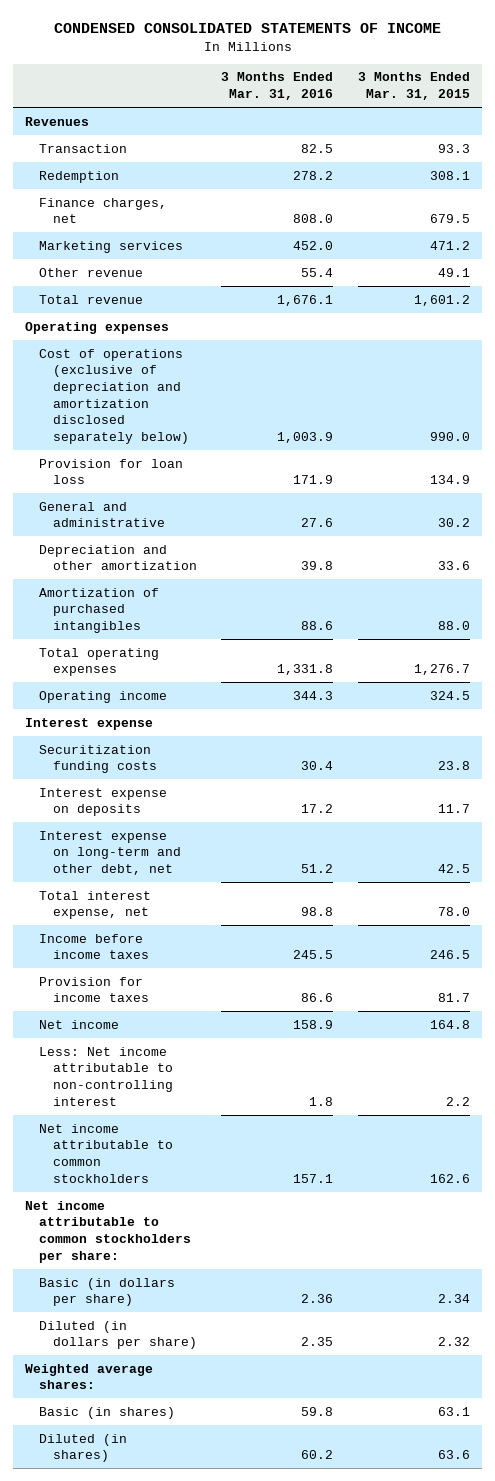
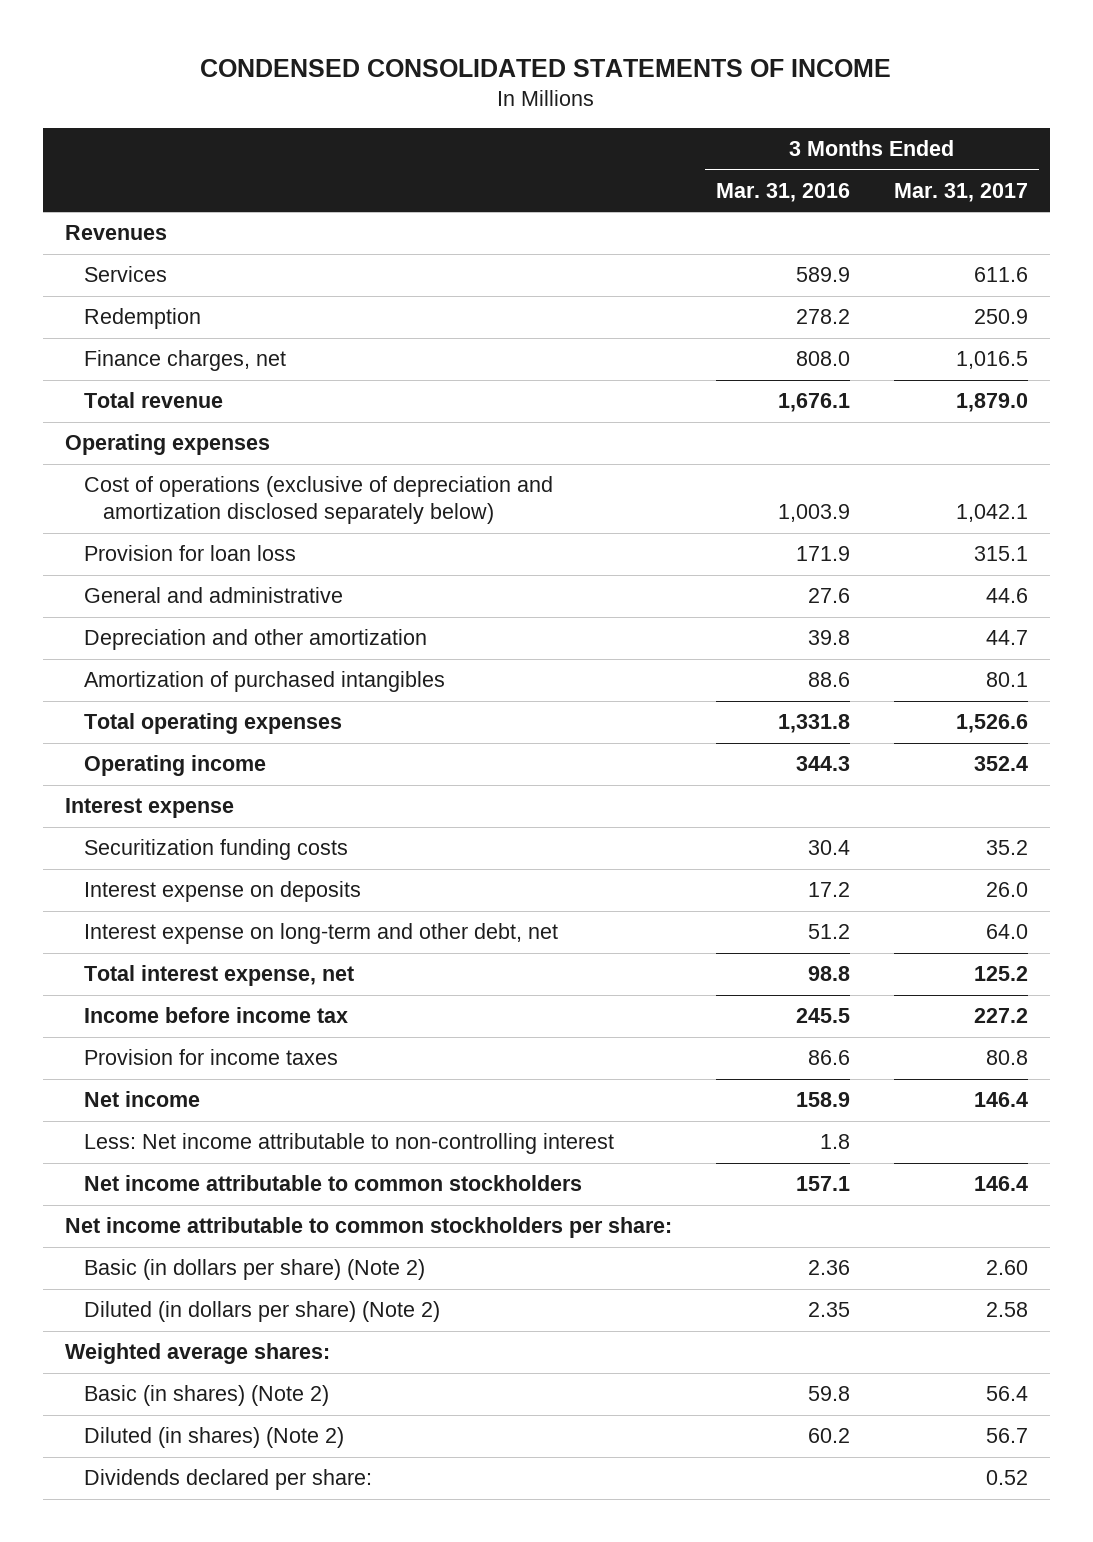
[357,72,470,101] 3 Months Ended Mar. 31, 2015 -> none
none -> [893,182,1028,202] Mar. 31, 2017
[39,143,128,153] Transaction -> none
none -> [84,266,168,283] Services
[39,240,184,253] Marketing services -> none
[39,267,144,277] Other revenue -> none
[39,933,150,960] Income before income taxes -> [84,1007,349,1024] Income before income tax
[39,1277,176,1307] Basic (in dollars per share) -> [84,1259,426,1281] Basic (in dollars per share) (Note 2)
[39,1320,198,1350] Diluted (in dollars per share) -> [84,1301,441,1323] Diluted (in dollars per share) (Note 2)
[39,1406,176,1419] Basic (in shares) -> [84,1385,330,1407] Basic (in shares) (Note 2)
[39,1433,128,1463] Diluted (in shares) -> [84,1427,345,1449] Diluted (in shares) (Note 2)
none -> [84,1469,373,1491] Dividends declared per share:

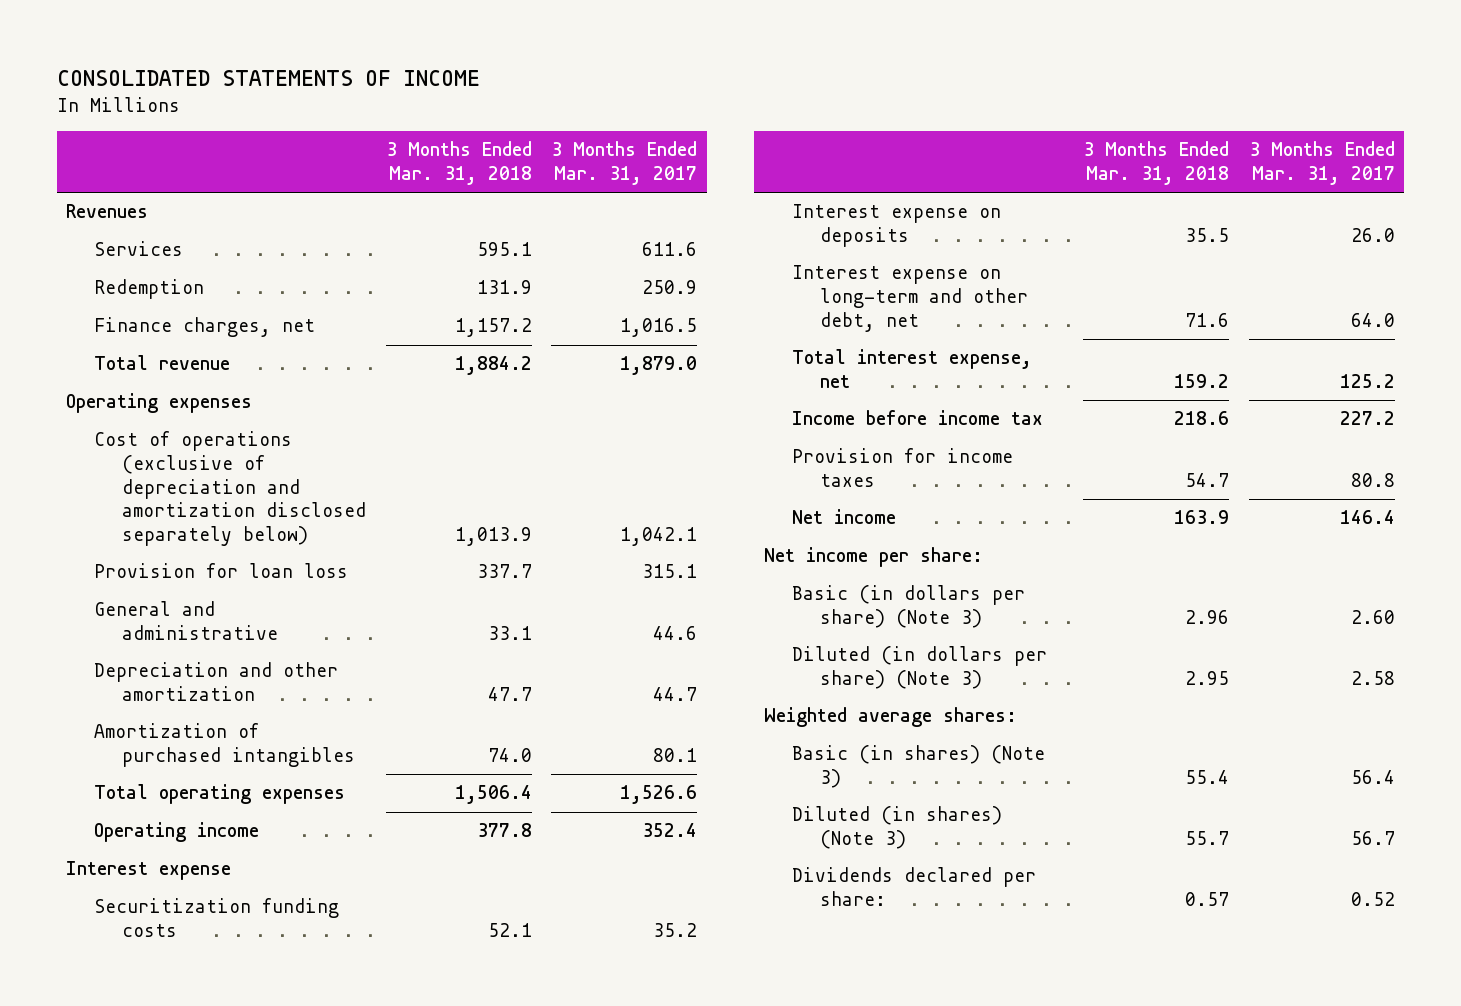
[200,58,892,77] CONDENSED CONSOLIDATED STATEMENTS OF INCOME -> [56,70,480,87] CONSOLIDATED STATEMENTS OF INCOME
[715,182,850,202] Mar. 31, 2016 -> none
none -> [385,141,532,185] 3 Months Ended Mar. 31, 2018
[84,1133,615,1155] Less: Net income attributable to non-controlling interest -> none
[84,1175,583,1192] Net income attributable to common stockholders -> none
[65,1217,673,1239] Net income attributable to common stockholders per share: -> [763,547,983,568] Net income per share:
[84,1259,426,1281] Basic (in dollars per share) (Note 2) -> [791,585,1025,629] Basic (in dollars per share) (Note 3)
[84,1301,441,1323] Diluted (in dollars per share) (Note 2) -> [791,646,1047,690] Diluted (in dollars per share) (Note 3)
[84,1385,330,1407] Basic (in shares) (Note 2) -> [791,745,1045,789] Basic (in shares) (Note 3)
[84,1427,345,1449] Diluted (in shares) (Note 2) -> [791,806,1002,850] Diluted (in shares) (Note 3)

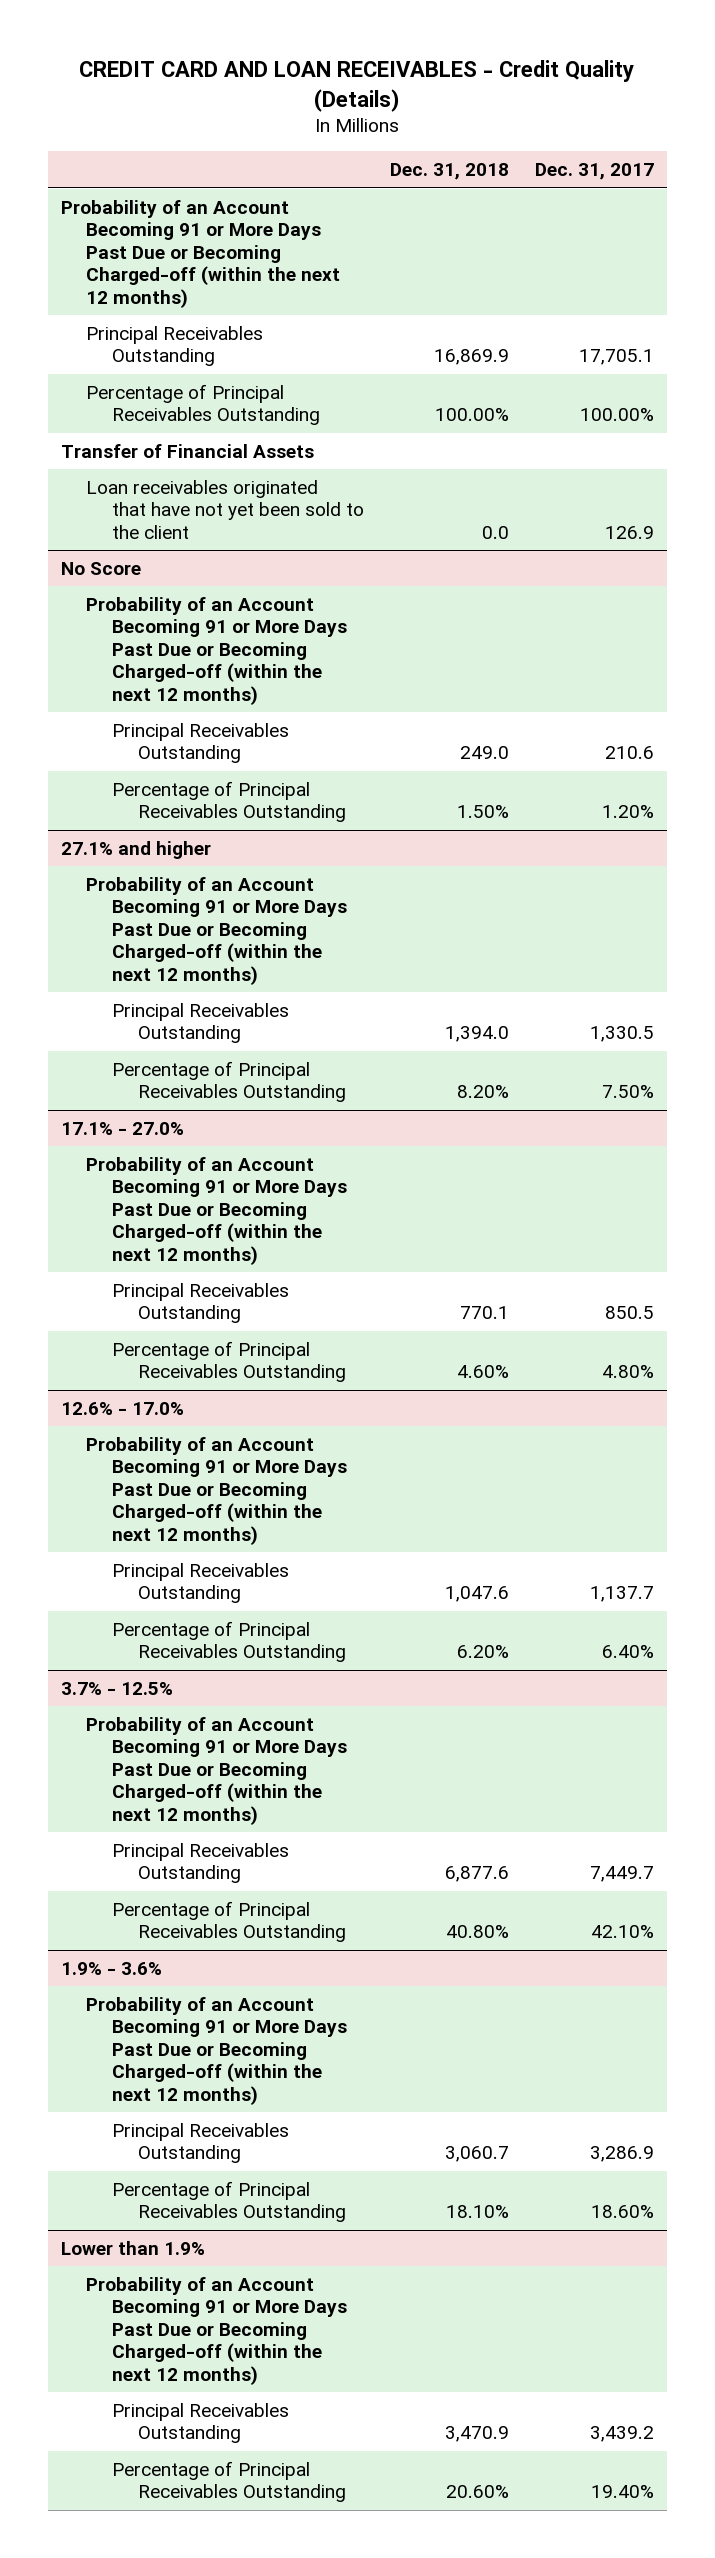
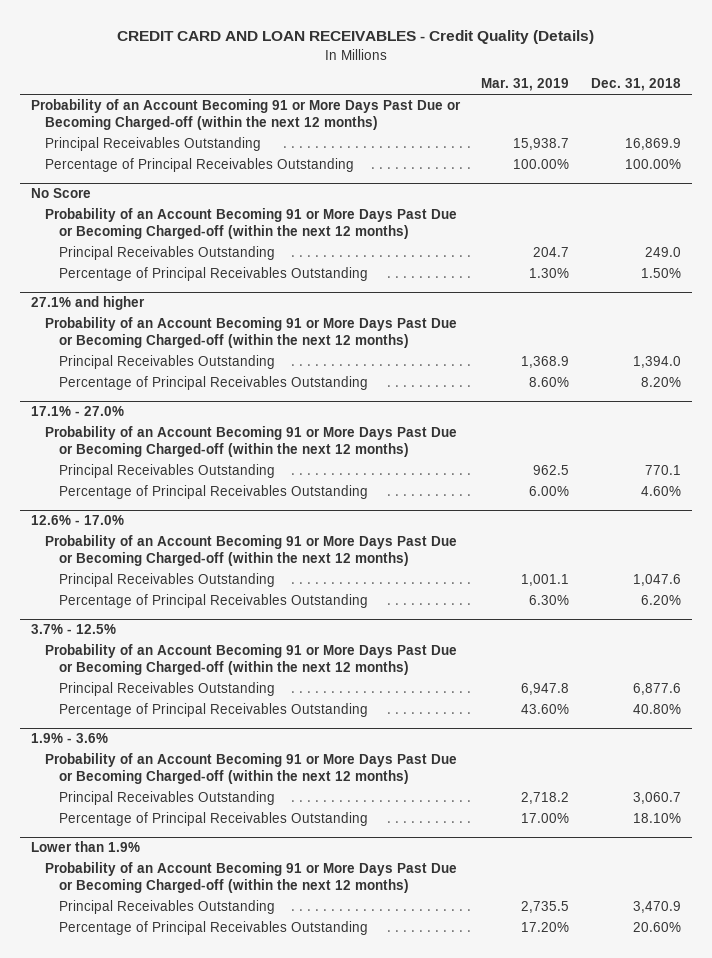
[535,163,655,181] Dec. 31, 2017 -> none
none -> [481,78,570,92] Mar. 31, 2019
[60,443,314,458] Transfer of Financial Assets -> none
[86,479,365,539] Loan receivables originated that have not yet been sold to the client -> none

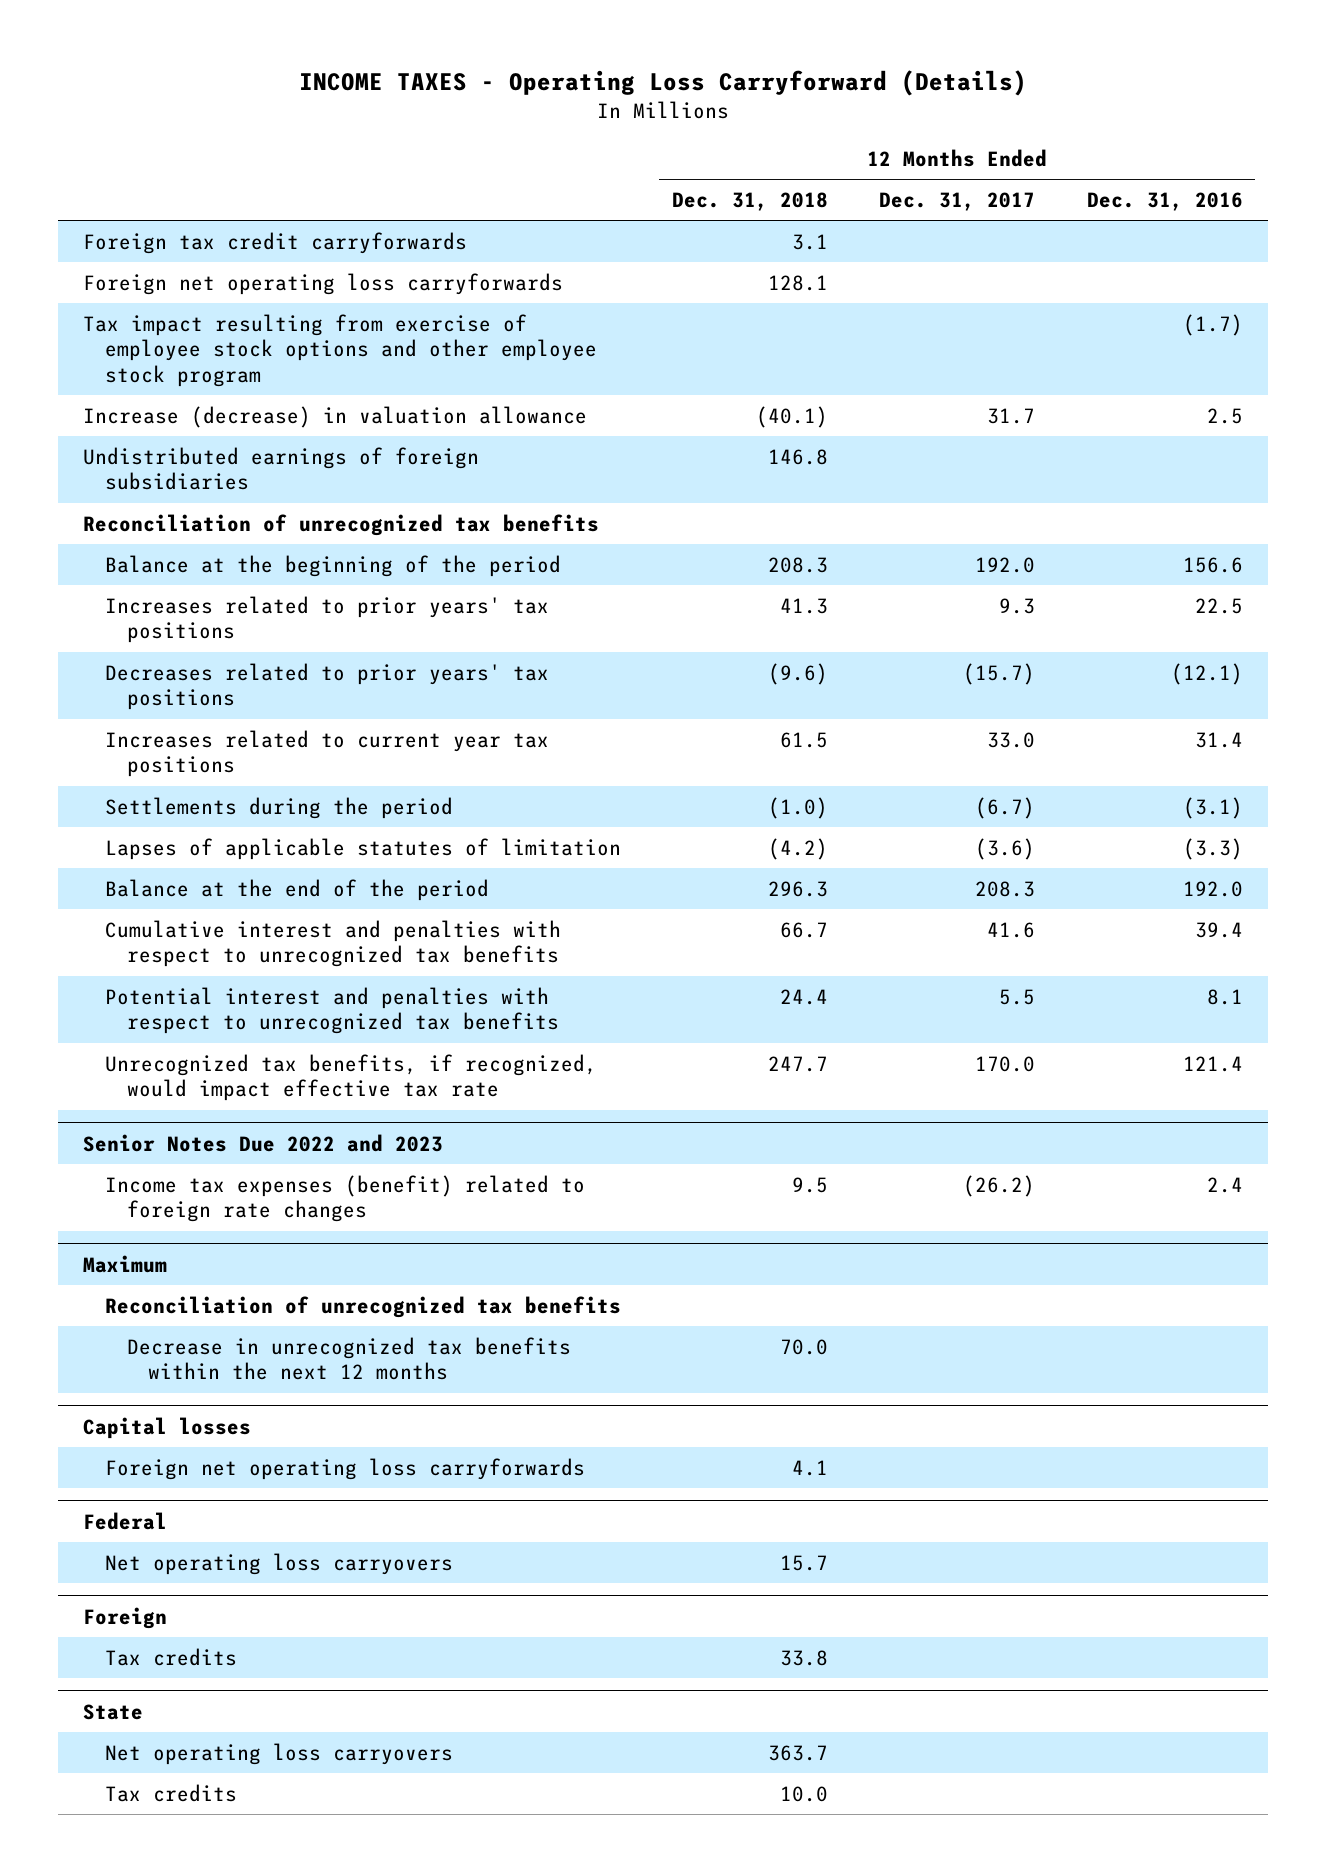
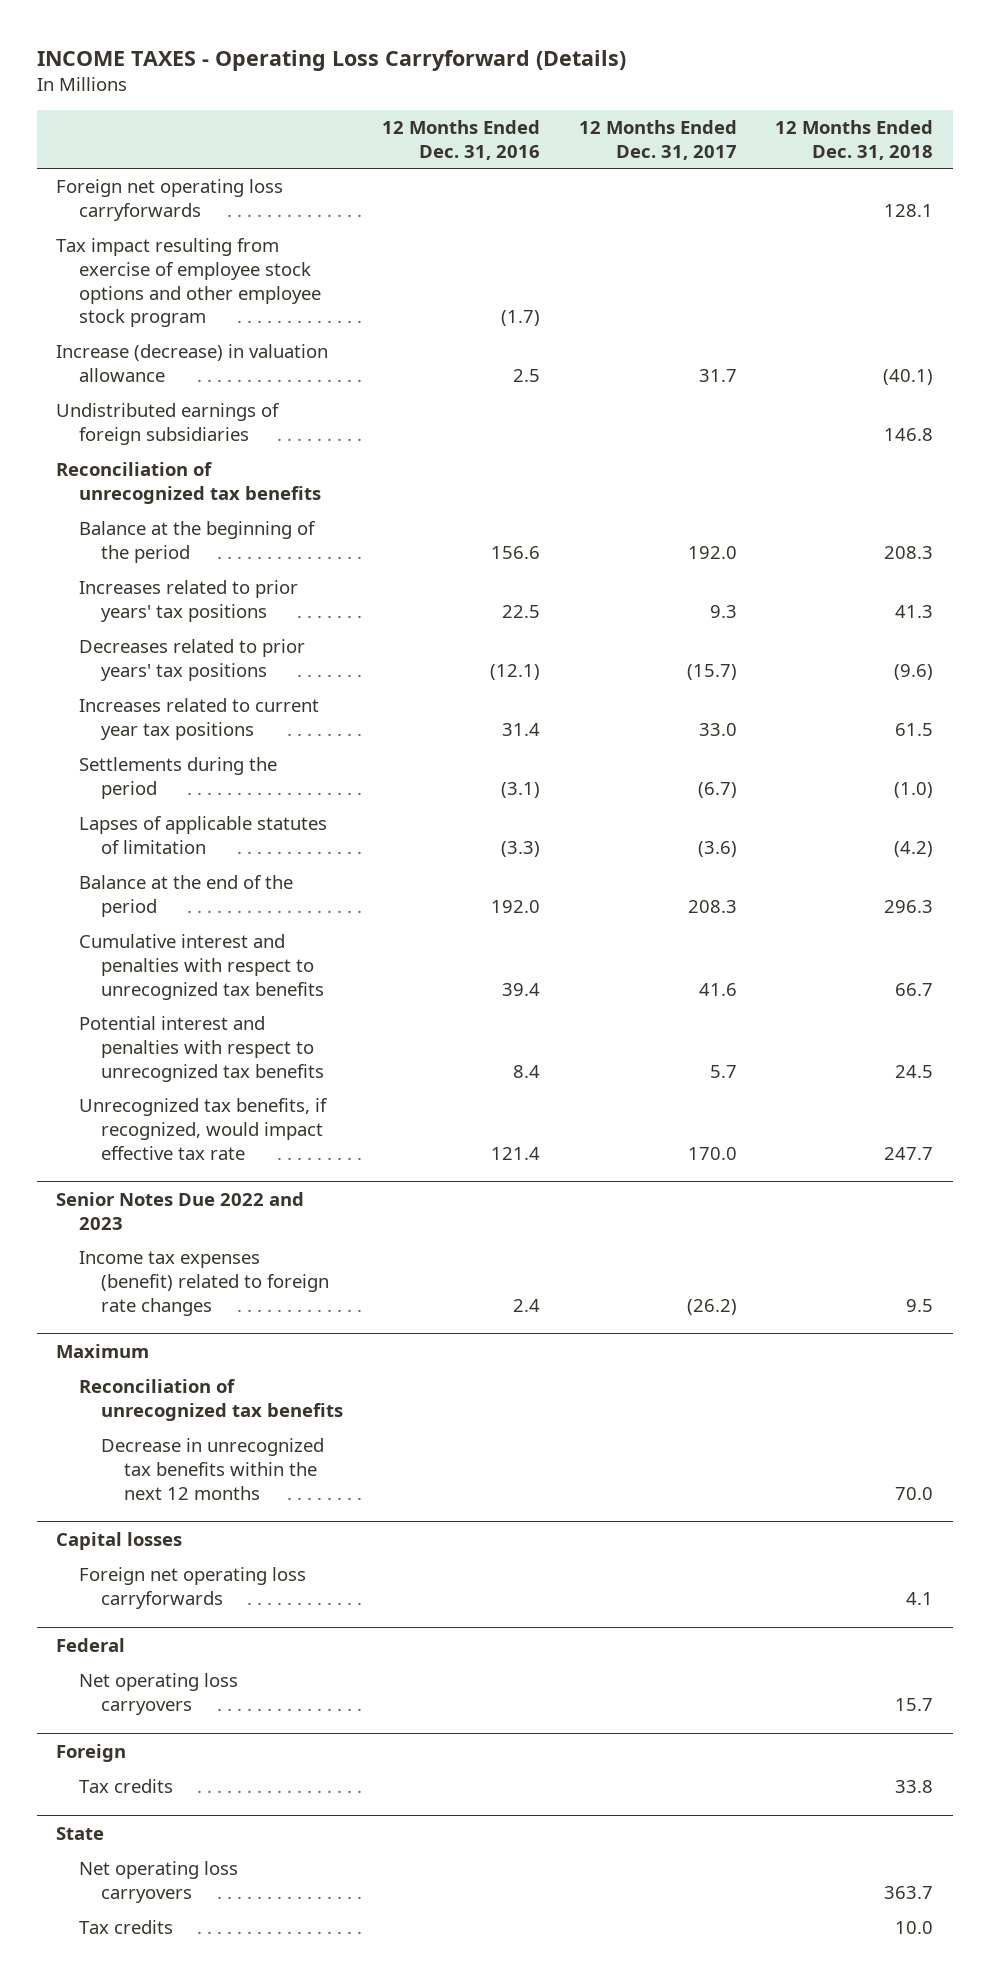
[83,231,468,254] Foreign tax credit carryforwards -> none
[780,988,829,1005] 24.4 -> [895,1064,934,1078] 24.5
[999,988,1036,1005] 5.5 -> [709,1064,737,1078] 5.7
[1206,988,1243,1005] 8.1 -> [512,1064,540,1078] 8.4

